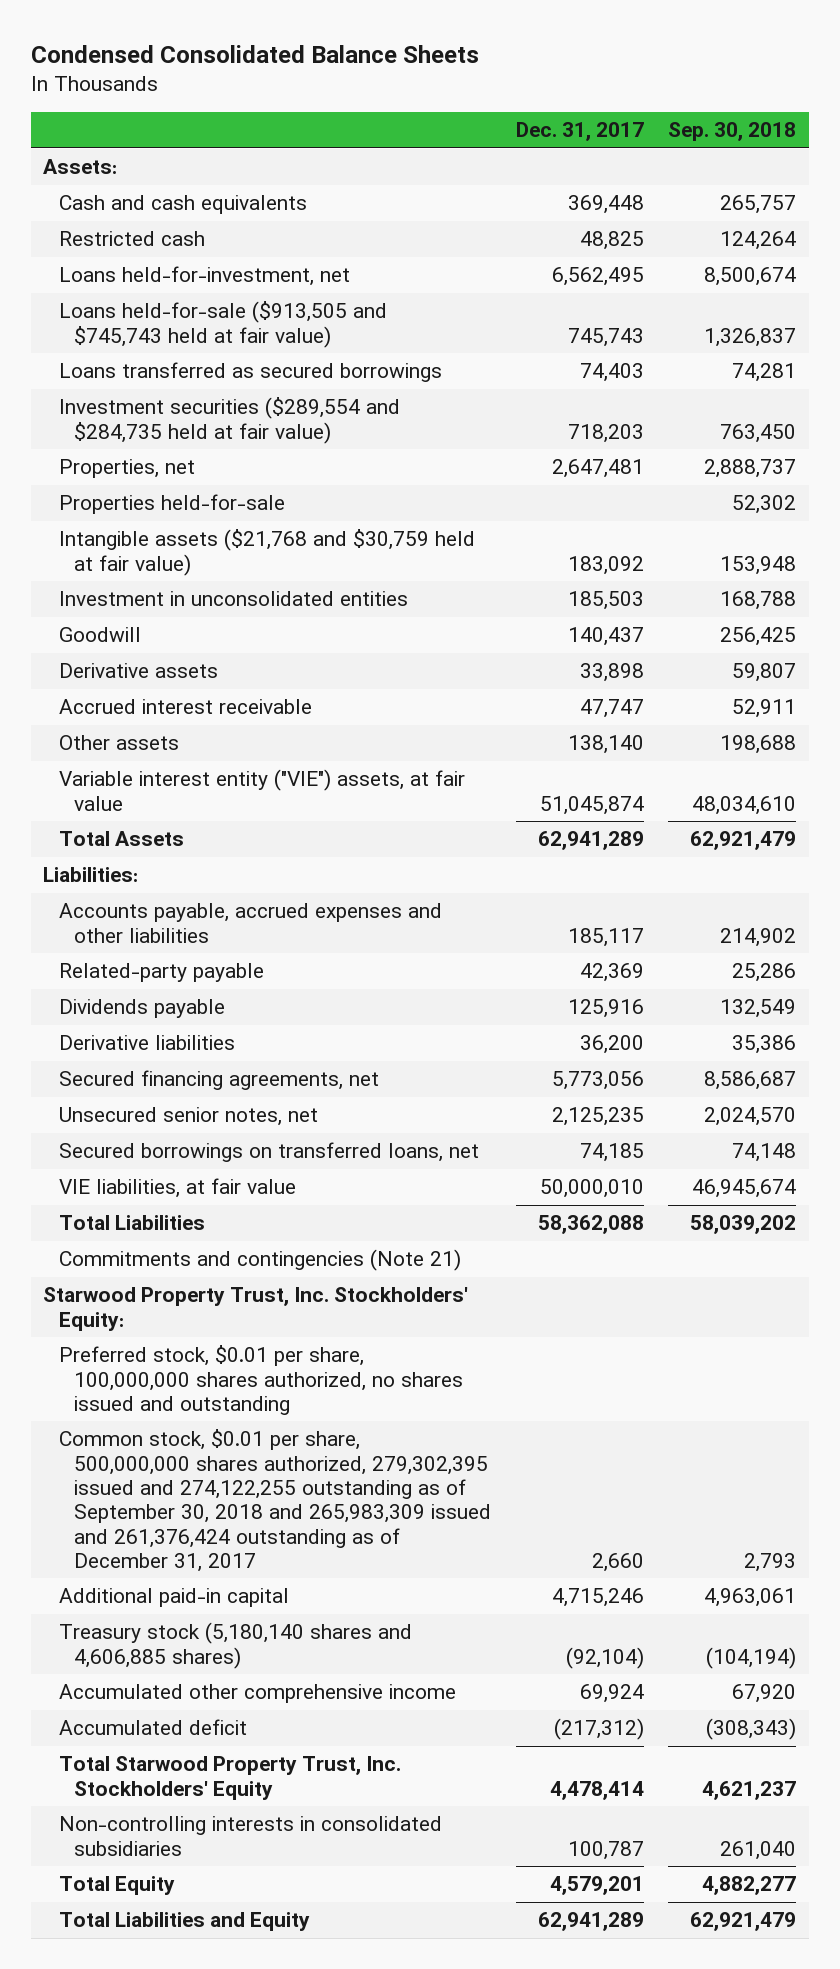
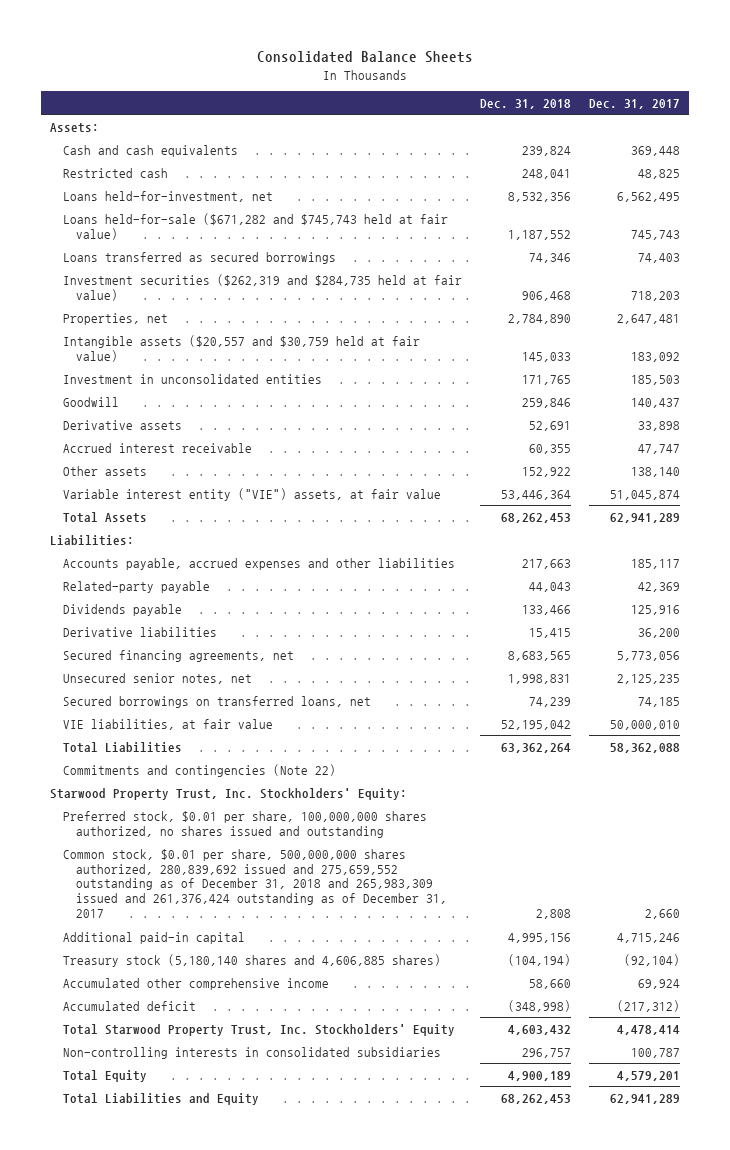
[30,45,479,64] Condensed Consolidated Balance Sheets -> [257,51,474,64] Consolidated Balance Sheets
[668,122,797,142] Sep. 30, 2018 -> none
none -> [480,99,572,110] Dec. 31, 2018
[58,301,387,348] Loans held-for-sale ($913,505 and $745,743 held at fair value) -> [62,212,448,240] Loans held-for-sale ($671,282 and $745,743 held at fair value)
[58,397,400,444] Investment securities ($289,554 and $284,735 held at fair value) -> [62,273,462,301] Investment securities ($262,319 and $284,735 held at fair value)
[58,494,285,515] Properties held-for-sale -> none
[58,529,475,576] Intangible assets ($21,768 and $30,759 held at fair value) -> [62,334,420,362] Intangible assets ($20,557 and $30,759 held at fair value)
[58,1249,461,1272] Commitments and contingencies (Note 21) -> [62,763,336,777] Commitments and contingencies (Note 22)
[58,1429,491,1572] Common stock, $0.01 per share, 500,000,000 shares authorized, 279,302,395 issued and 274,122,255 outstanding as of September 30, 2018 and 265,983,309 issued and 261,376,424 outstanding as of December 31, 2017 -> [62,848,447,919] Common stock, $0.01 per share, 500,000,000 shares authorized, 280,839,692 issued and 275,659,552 outstanding as of December 31, 2018 and 265,983,309 issued and 261,376,424 outstanding as of December 31, 2017

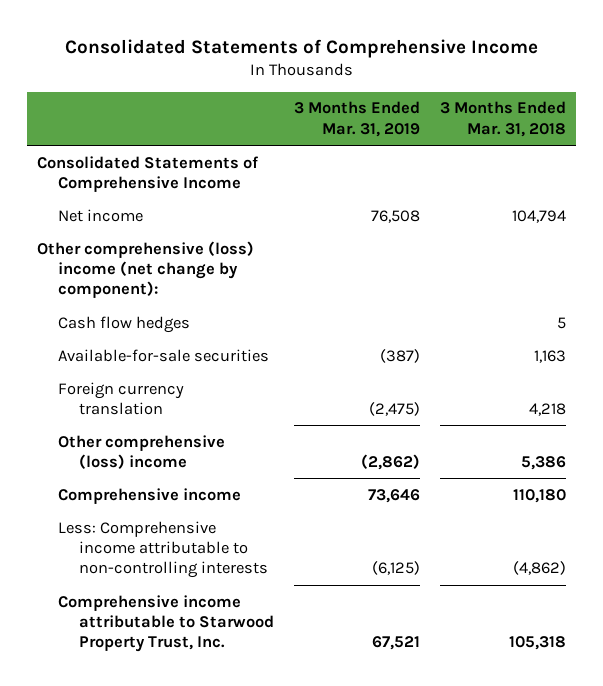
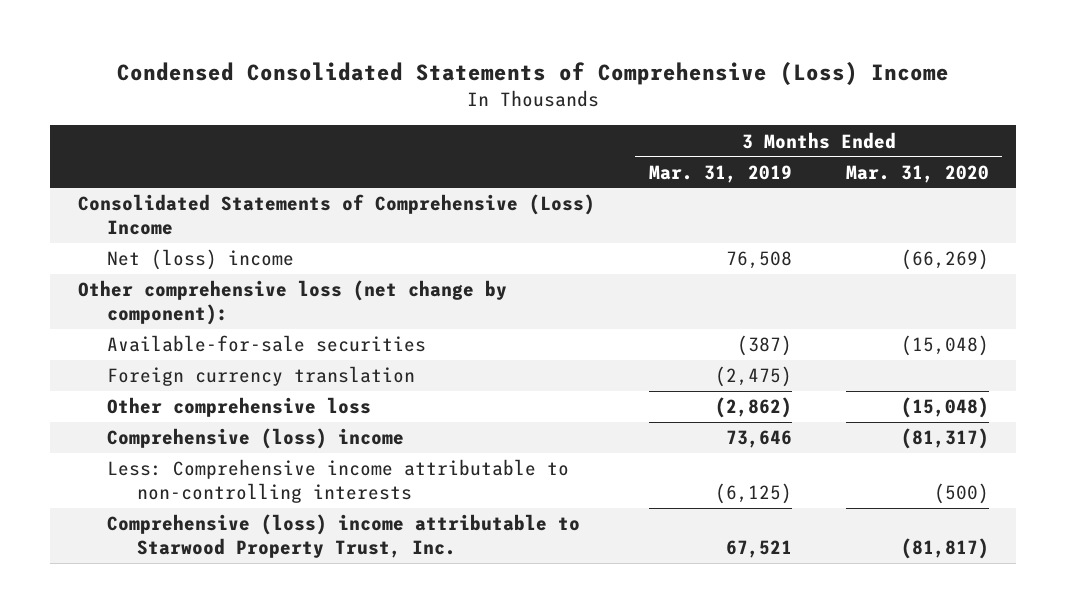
[64,39,538,59] Consolidated Statements of Comprehensive Income -> [117,62,950,86] Condensed Consolidated Statements of Comprehensive (Loss) Income
[439,101,566,137] 3 Months Ended Mar. 31, 2018 -> none
none -> [845,164,989,183] Mar. 31, 2020
[58,315,191,333] Cash flow hedges -> none
[37,155,260,192] Consolidated Statements of Comprehensive Income -> [77,194,595,236] Consolidated Statements of Comprehensive (Loss) Income
[58,208,144,222] Net income -> [107,249,295,271] Net (loss) income
[37,240,255,299] Other comprehensive (loss) income (net change by component): -> [77,280,507,326] Other comprehensive loss (net change by component):
[58,434,226,469] Other comprehensive (loss) income -> [107,397,372,418] Other comprehensive loss
[58,487,242,504] Comprehensive income -> [107,428,405,450] Comprehensive (loss) income
[58,594,274,653] Comprehensive income attributable to Starwood Property Trust, Inc. -> [107,514,581,559] Comprehensive (loss) income attributable to Starwood Property Trust, Inc.

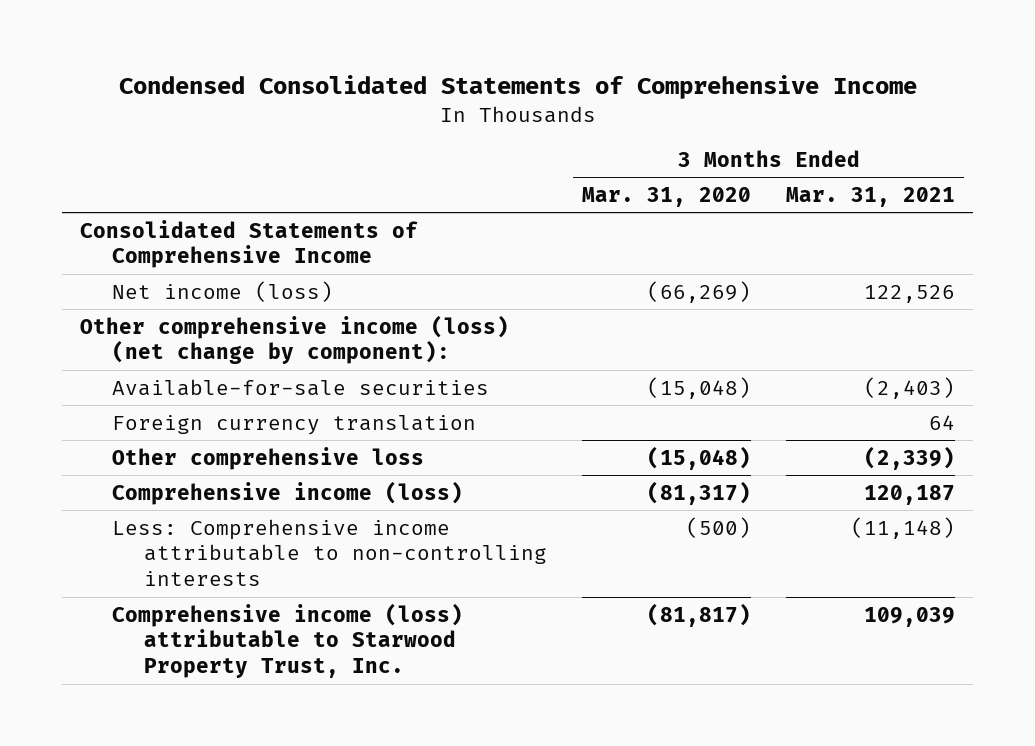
[117,62,950,86] Condensed Consolidated Statements of Comprehensive (Loss) Income -> [118,75,917,100] Condensed Consolidated Statements of Comprehensive Income
[648,164,792,183] Mar. 31, 2019 -> none
none -> [786,187,956,208] Mar. 31, 2021
[77,194,595,236] Consolidated Statements of Comprehensive (Loss) Income -> [80,219,419,269] Consolidated Statements of Comprehensive Income
[107,249,295,271] Net (loss) income -> [112,280,334,302] Net income (loss)
[77,280,507,326] Other comprehensive loss (net change by component): -> [80,314,510,365] Other comprehensive income (loss) (net change by component):
[107,428,405,450] Comprehensive (loss) income -> [112,480,464,505] Comprehensive income (loss)
[107,514,581,559] Comprehensive (loss) income attributable to Starwood Property Trust, Inc. -> [112,602,464,679] Comprehensive income (loss) attributable to Starwood Property Trust, Inc.

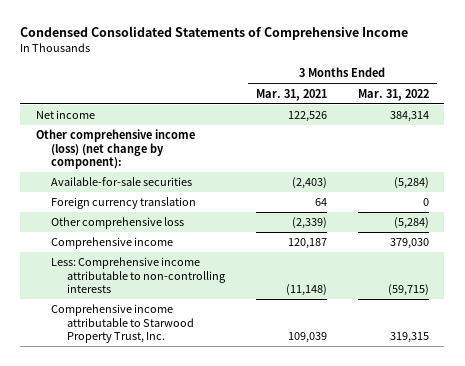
[582,187,752,208] Mar. 31, 2020 -> none
none -> [357,88,429,101] Mar. 31, 2022
[80,219,419,269] Consolidated Statements of Comprehensive Income -> none
[112,280,334,302] Net income (loss) -> [35,110,95,120] Net income
[112,480,464,505] Comprehensive income (loss) -> [51,237,174,250] Comprehensive income
[112,602,464,679] Comprehensive income (loss) attributable to Starwood Property Trust, Inc. -> [51,304,194,343] Comprehensive income attributable to Starwood Property Trust, Inc.

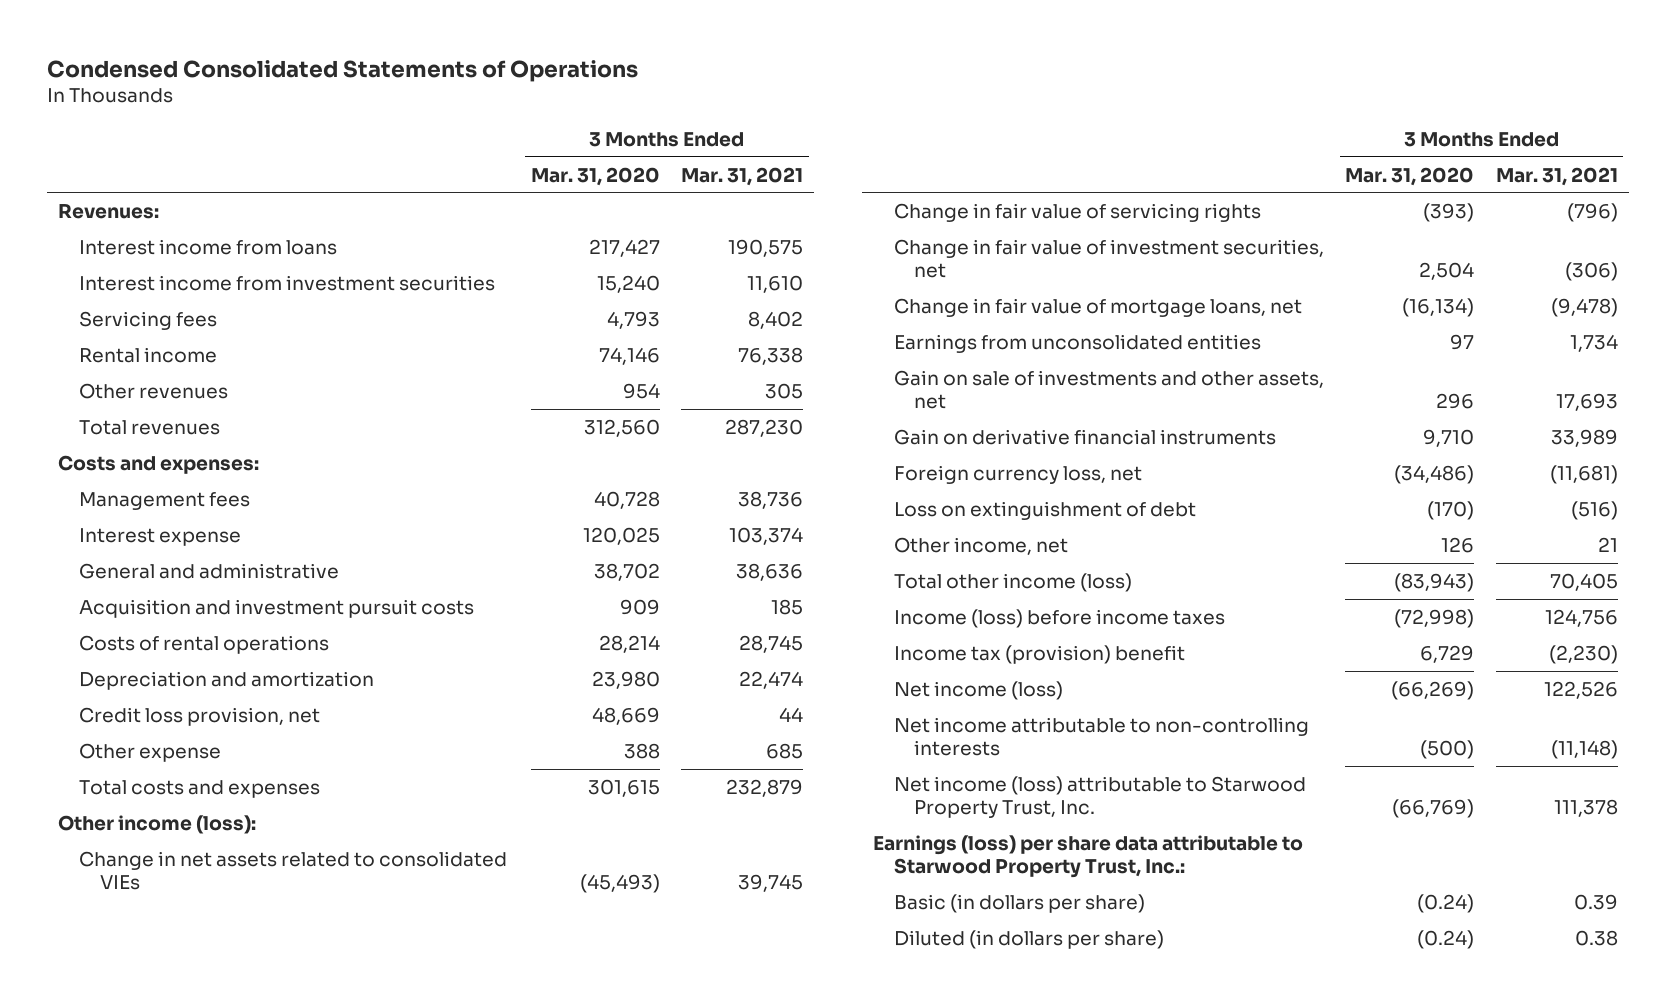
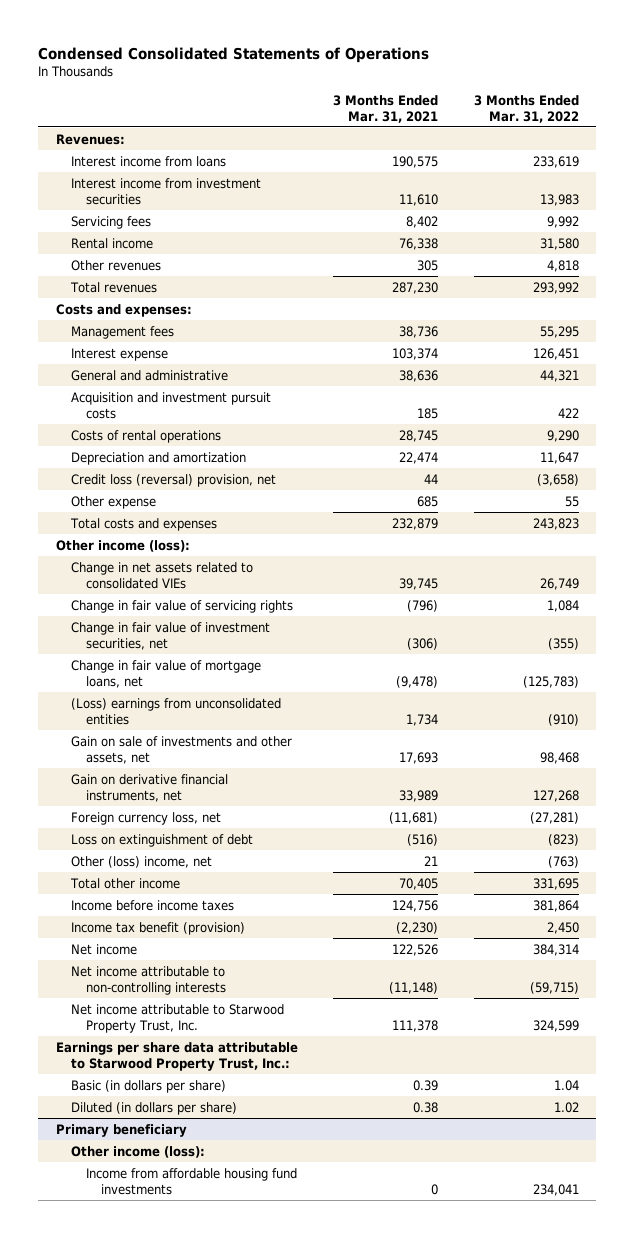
[530,166,660,186] Mar. 31, 2020 -> none
none -> [473,94,579,123] 3 Months Ended Mar. 31, 2022
[78,706,320,726] Credit loss provision, net -> [70,473,276,487] Credit loss (reversal) provision, net
[893,333,1261,353] Earnings from unconsolidated entities -> [70,697,281,725] (Loss) earnings from unconsolidated entities
[893,428,1276,445] Gain on derivative financial instruments -> [70,773,228,802] Gain on derivative financial instruments, net
[893,536,1068,555] Other income, net -> [70,855,212,868] Other (loss) income, net
[893,572,1132,592] Total other income (loss) -> [69,877,180,889] Total other income
[893,608,1225,628] Income (loss) before income taxes -> [70,899,234,911] Income before income taxes
[893,644,1185,664] Income tax (provision) benefit -> [70,921,245,935] Income tax benefit (provision)
[893,680,1063,700] Net income (loss) -> [70,943,137,955] Net income
[893,775,1306,819] Net income (loss) attributable to Starwood Property Trust, Inc. -> [70,1003,284,1033] Net income attributable to Starwood Property Trust, Inc.
[872,834,1303,879] Earnings (loss) per share data attributable to Starwood Property Trust, Inc.: -> [55,1041,298,1071] Earnings per share data attributable to Starwood Property Trust, Inc.:
none -> [55,1123,187,1137] Primary beneficiary
none -> [70,1145,205,1158] Other income (loss):
none -> [86,1167,298,1195] Income from affordable housing fund investments

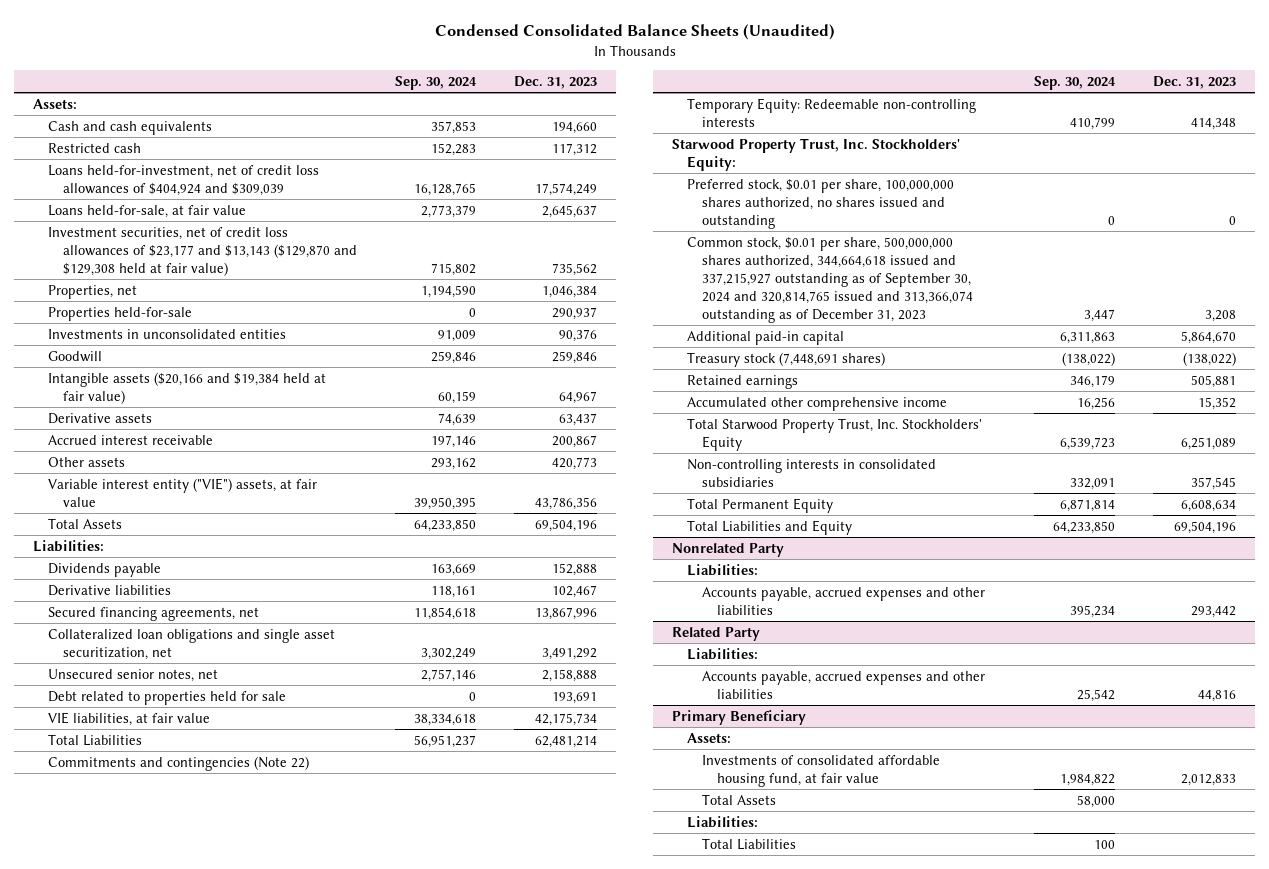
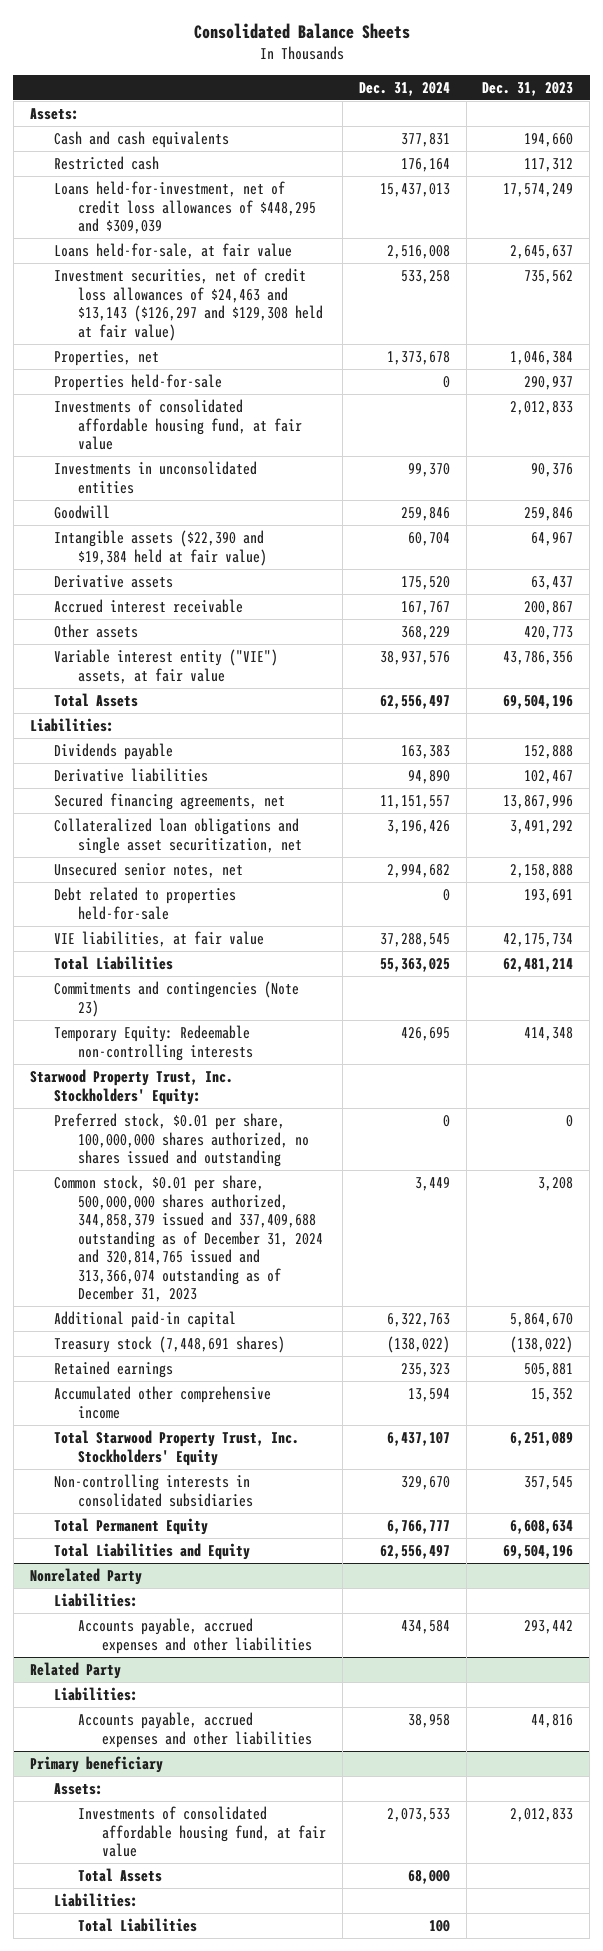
[434,24,835,41] Condensed Consolidated Balance Sheets (Unaudited) -> [193,22,410,39] Consolidated Balance Sheets
[395,75,478,90] Sep. 30, 2024 -> none
none -> [358,81,450,96] Dec. 31, 2024
[47,164,319,196] Loans held-for-investment, net of credit loss allowances of $404,924 and $309,039 -> [53,180,317,235] Loans held-for-investment, net of credit loss allowances of $448,295 and $309,039
[47,226,357,276] Investment securities, net of credit loss allowances of $23,177 and $13,143 ($129,870 and $129,308 held at fair value) -> [53,267,324,341] Investment securities, net of credit loss allowances of $24,463 and $13,143 ($126,297 and $129,308 held at fair value)
none -> [53,398,303,451] Investments of consolidated affordable housing fund, at fair value
[47,371,326,404] Intangible assets ($20,166 and $19,384 held at fair value) -> [53,529,268,566] Intangible assets ($22,390 and $19,384 held at fair value)
[47,690,286,705] Debt related to properties held for sale -> [53,886,236,920] Debt related to properties held-for-sale
[47,755,309,771] Commitments and contingencies (Note 22) -> [53,980,299,1017] Commitments and contingencies (Note 23)
[686,236,973,323] Common stock, $0.01 per share, 500,000,000 shares authorized, 344,664,618 issued and 337,215,927 outstanding as of September 30, 2024 and 320,814,765 issued and 313,366,074 outstanding as of December 31, 2023 -> [53,1174,324,1303] Common stock, $0.01 per share, 500,000,000 shares authorized, 344,858,379 issued and 337,409,688 outstanding as of December 31, 2024 and 320,814,765 issued and 313,366,074 outstanding as of December 31, 2023
[671,709,806,725] Primary Beneficiary -> [29,1755,163,1773] Primary beneficiary

